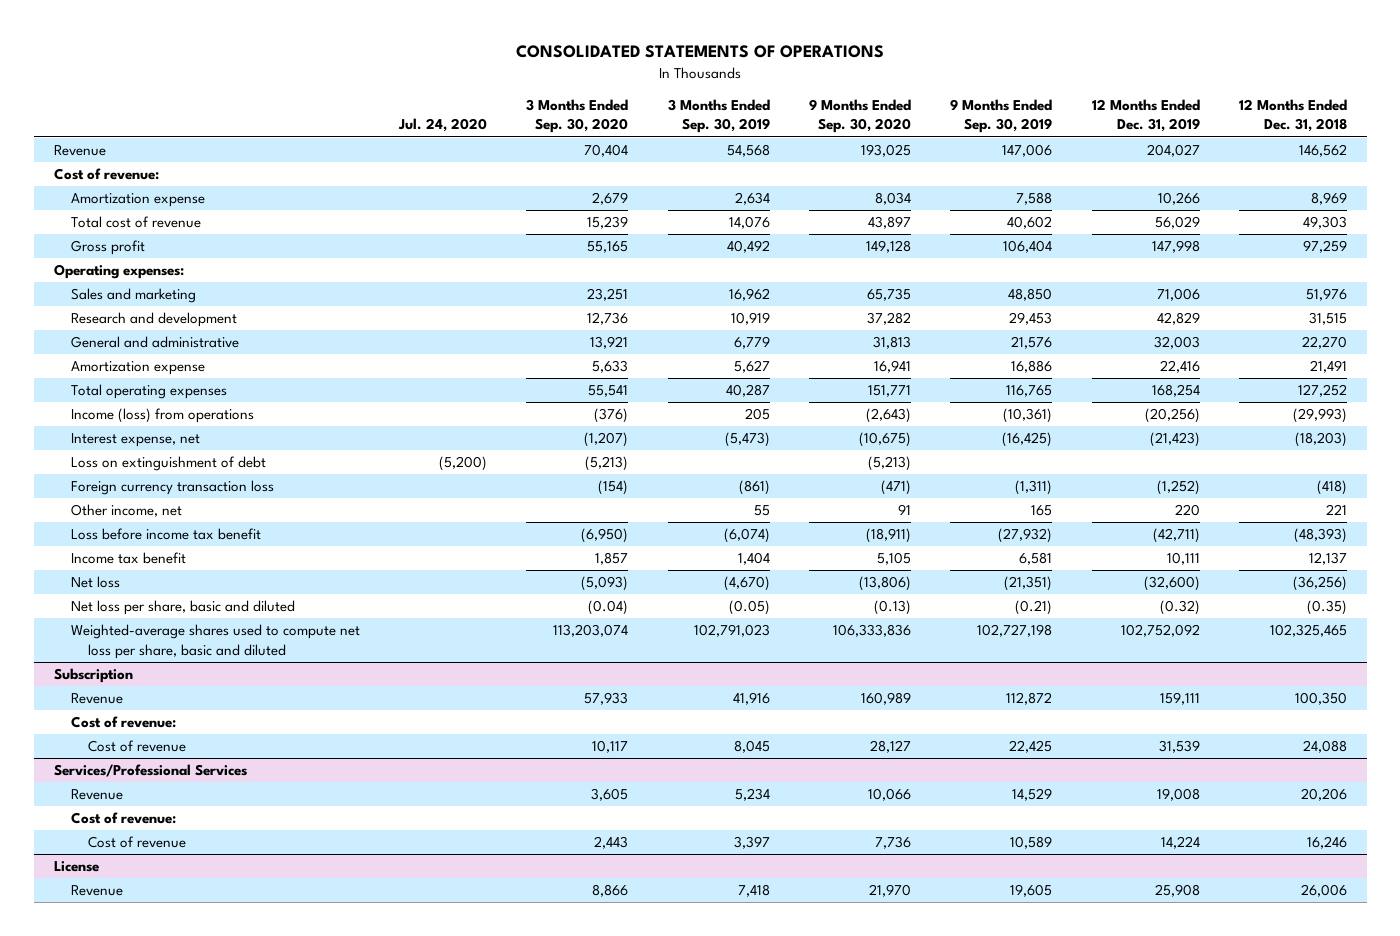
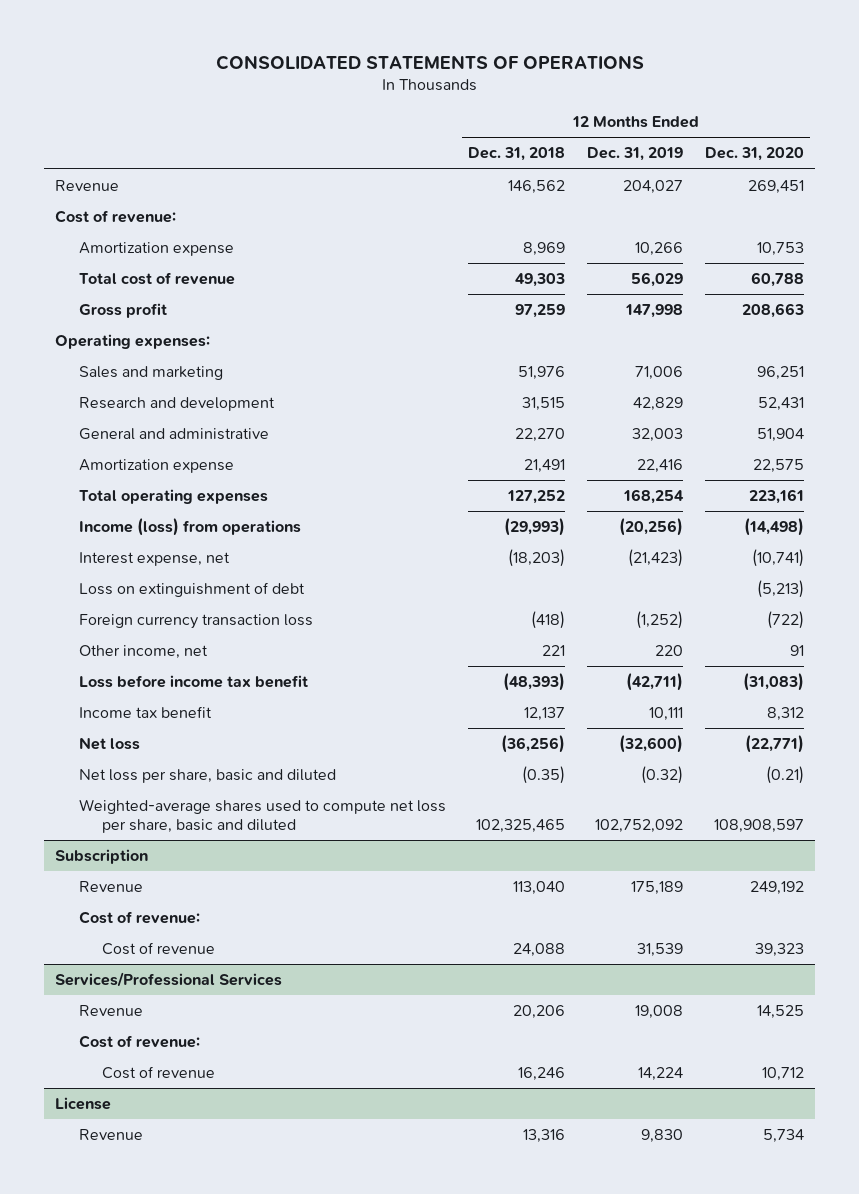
[397,118,487,133] Jul. 24, 2020 -> none
[526,99,629,134] 3 Months Ended Sep. 30, 2020 -> none
[667,99,770,134] 3 Months Ended Sep. 30, 2019 -> none
[808,99,911,134] 9 Months Ended Sep. 30, 2020 -> none
[950,99,1053,134] 9 Months Ended Sep. 30, 2019 -> none
none -> [705,147,805,162] Dec. 31, 2020
[1159,692,1200,706] 159,111 -> [630,881,683,896] 175,189
[1294,692,1347,706] 100,350 -> [512,881,565,896] 113,040
[1154,884,1200,898] 25,908 -> [640,1129,683,1144] 9,830
[1300,884,1347,898] 26,006 -> [522,1129,565,1144] 13,316

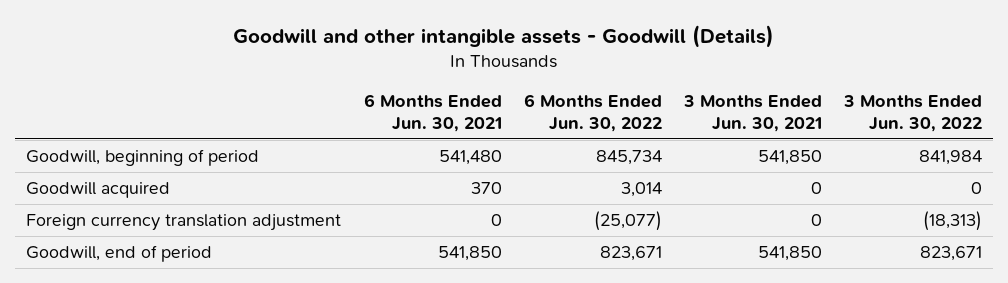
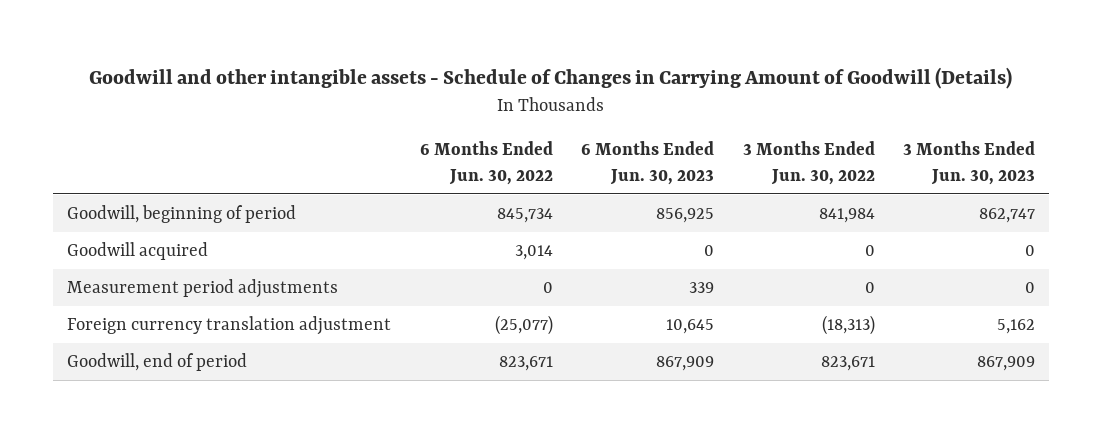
[233,25,775,49] Goodwill and other intangible assets - Goodwill (Details) -> [89,67,1013,90] Goodwill and other intangible assets - Schedule of Changes in Carrying Amount of Goodwill (Details)
[363,94,502,132] 6 Months Ended Jun. 30, 2021 -> none
[682,95,822,132] 3 Months Ended Jun. 30, 2021 -> none
none -> [581,140,715,185] 6 Months Ended Jun. 30, 2023
none -> [902,140,1035,185] 3 Months Ended Jun. 30, 2023
none -> [67,279,339,299] Measurement period adjustments

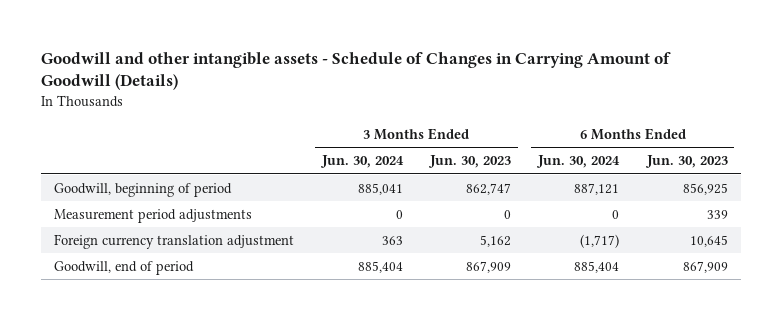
[419,140,553,185] 6 Months Ended Jun. 30, 2022 -> none
[742,140,875,185] 3 Months Ended Jun. 30, 2022 -> none
none -> [319,155,404,169] Jun. 30, 2024
none -> [536,155,621,169] Jun. 30, 2024
[67,242,209,261] Goodwill acquired -> none

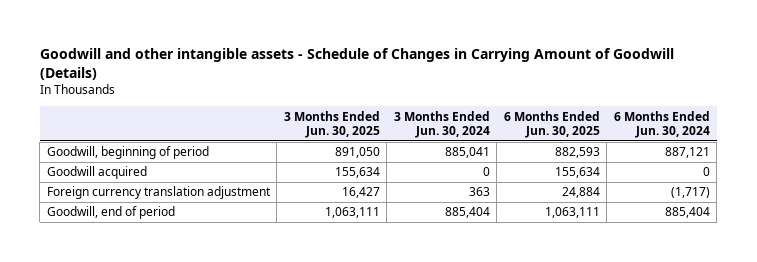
[427,155,511,169] Jun. 30, 2023 -> none
[644,155,728,169] Jun. 30, 2023 -> none
none -> [283,110,380,139] 3 Months Ended Jun. 30, 2025
none -> [503,110,600,139] 6 Months Ended Jun. 30, 2025
[54,209,253,224] Measurement period adjustments -> none
none -> [46,166,147,180] Goodwill acquired

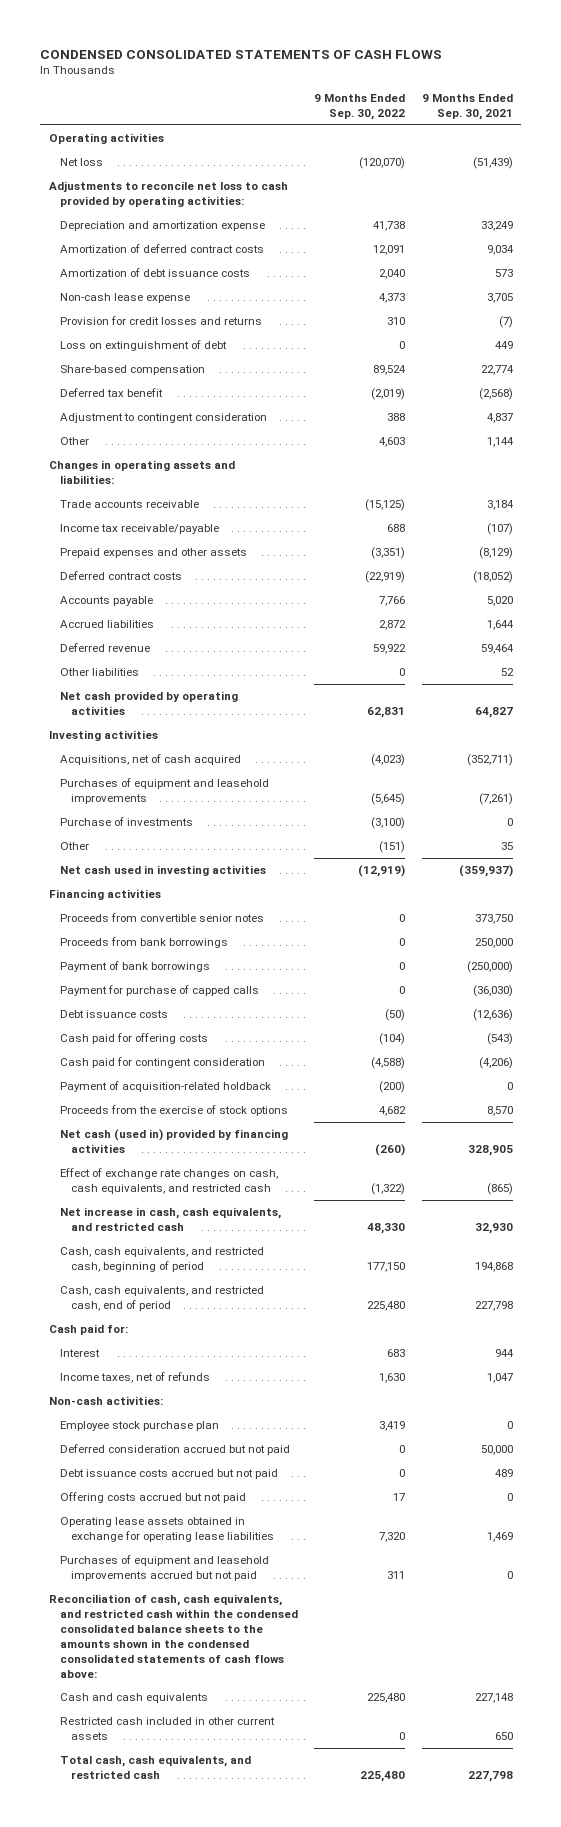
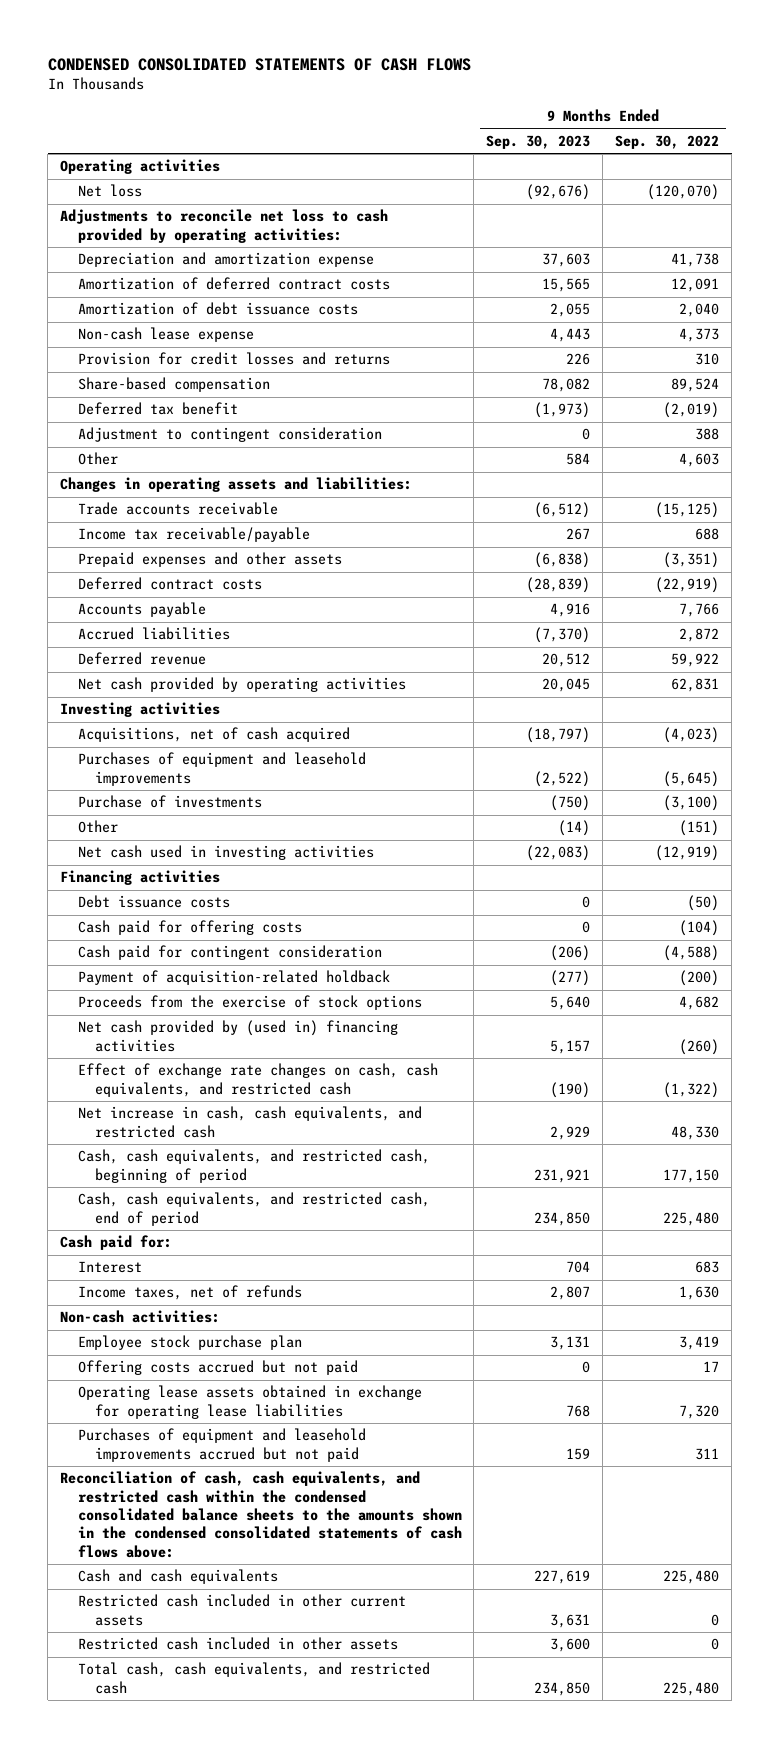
[421,94,513,121] 9 Months Ended Sep. 30, 2021 -> none
none -> [486,134,591,149] Sep. 30, 2023
[59,340,227,352] Loss on extinguishment of debt -> none
[59,668,139,677] Other liabilities -> none
[59,913,264,923] Proceeds from convertible senior notes -> none
[59,937,228,949] Proceeds from bank borrowings -> none
[59,961,210,973] Payment of bank borrowings -> none
[59,985,259,997] Payment for purchase of capped calls -> none
[59,1129,288,1153] Net cash (used in) provided by financing activities -> [77,1020,398,1052] Net cash provided by (used in) financing activities
[59,1444,290,1456] Deferred consideration accrued but not paid -> none
[59,1469,278,1480] Debt issuance costs accrued but not paid -> none
none -> [77,1637,398,1651] Restricted cash included in other assets

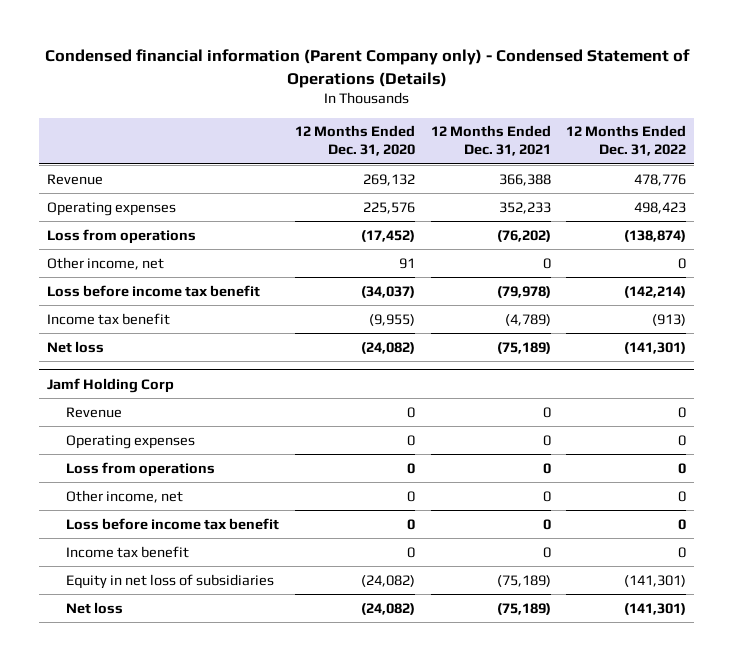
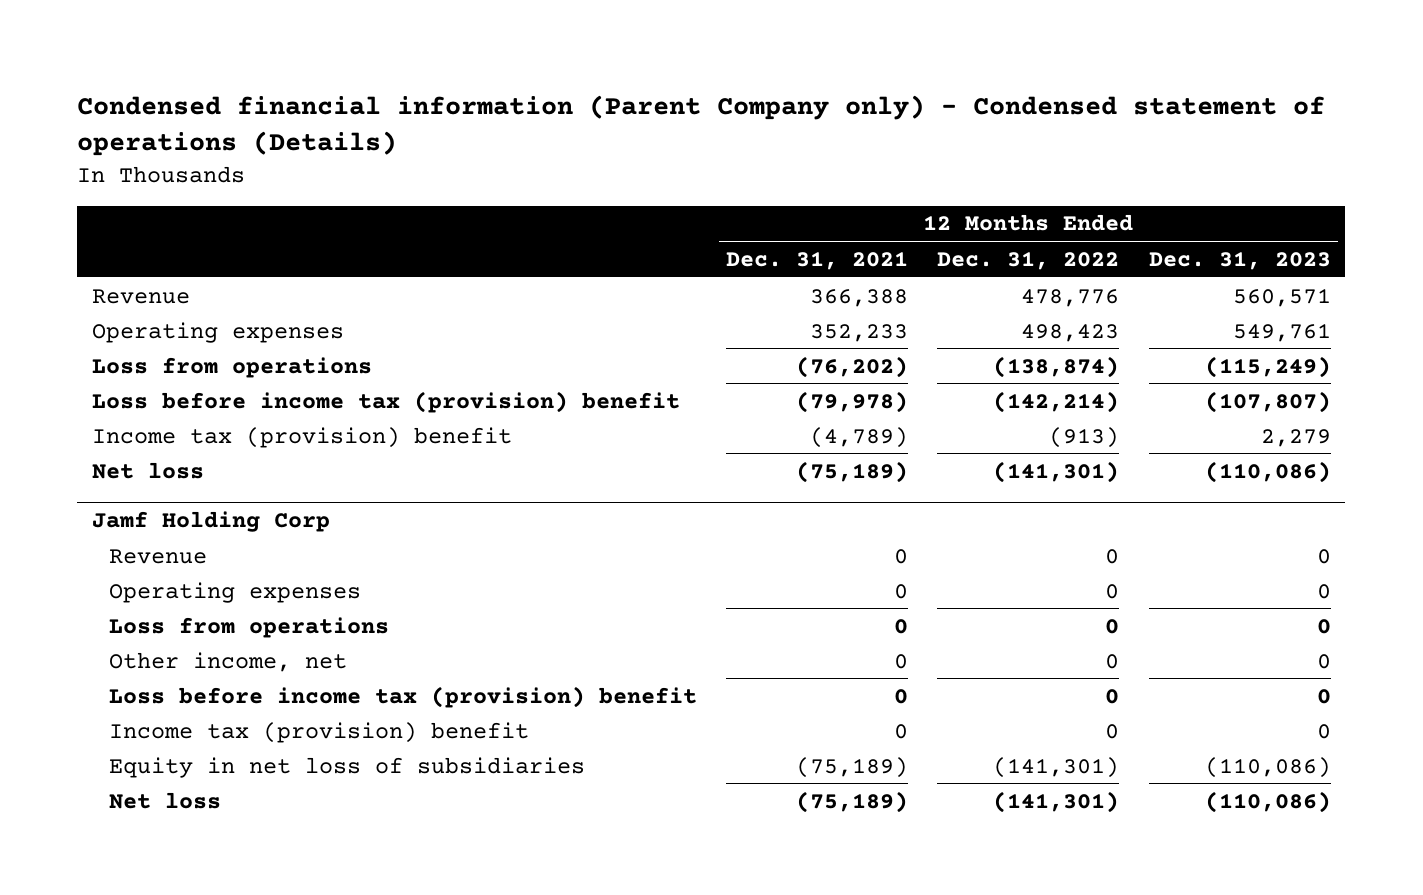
[44,49,690,88] Condensed financial information (Parent Company only) - Condensed Statement of Operations (Details) -> [77,94,1326,157] Condensed financial information (Parent Company only) - Condensed statement of operations (Details)
[294,125,415,157] 12 Months Ended Dec. 31, 2020 -> none
none -> [1148,250,1331,270] Dec. 31, 2023
[47,256,165,270] Other income, net -> none
[47,284,261,297] Loss before income tax benefit -> [92,390,681,413] Loss before income tax (provision) benefit
[47,312,171,325] Income tax benefit -> [92,426,513,448] Income tax (provision) benefit
[65,517,279,530] Loss before income tax benefit -> [108,685,697,708] Loss before income tax (provision) benefit
[65,545,189,558] Income tax benefit -> [108,721,529,743] Income tax (provision) benefit

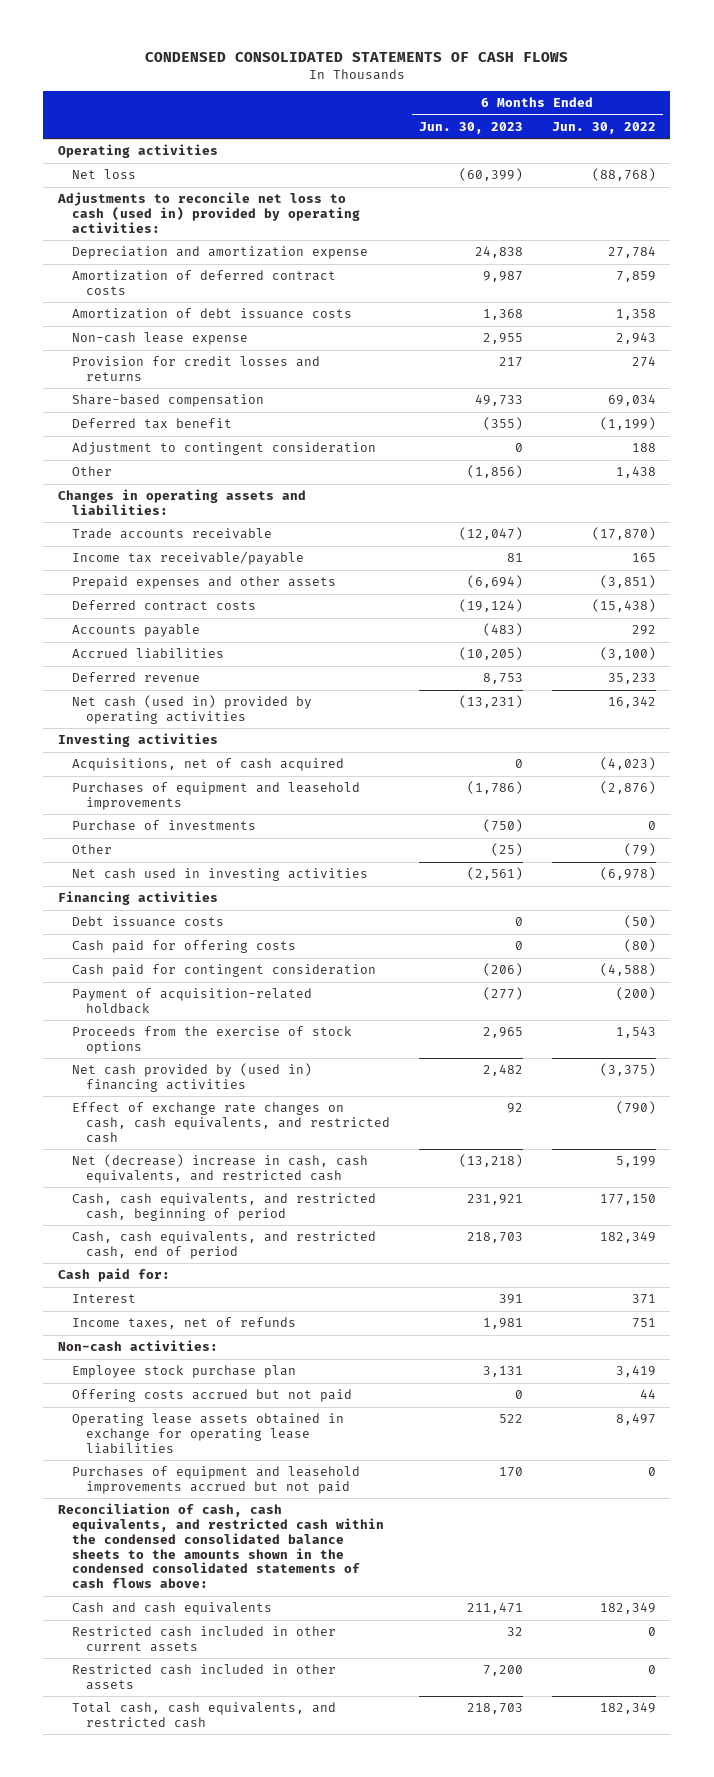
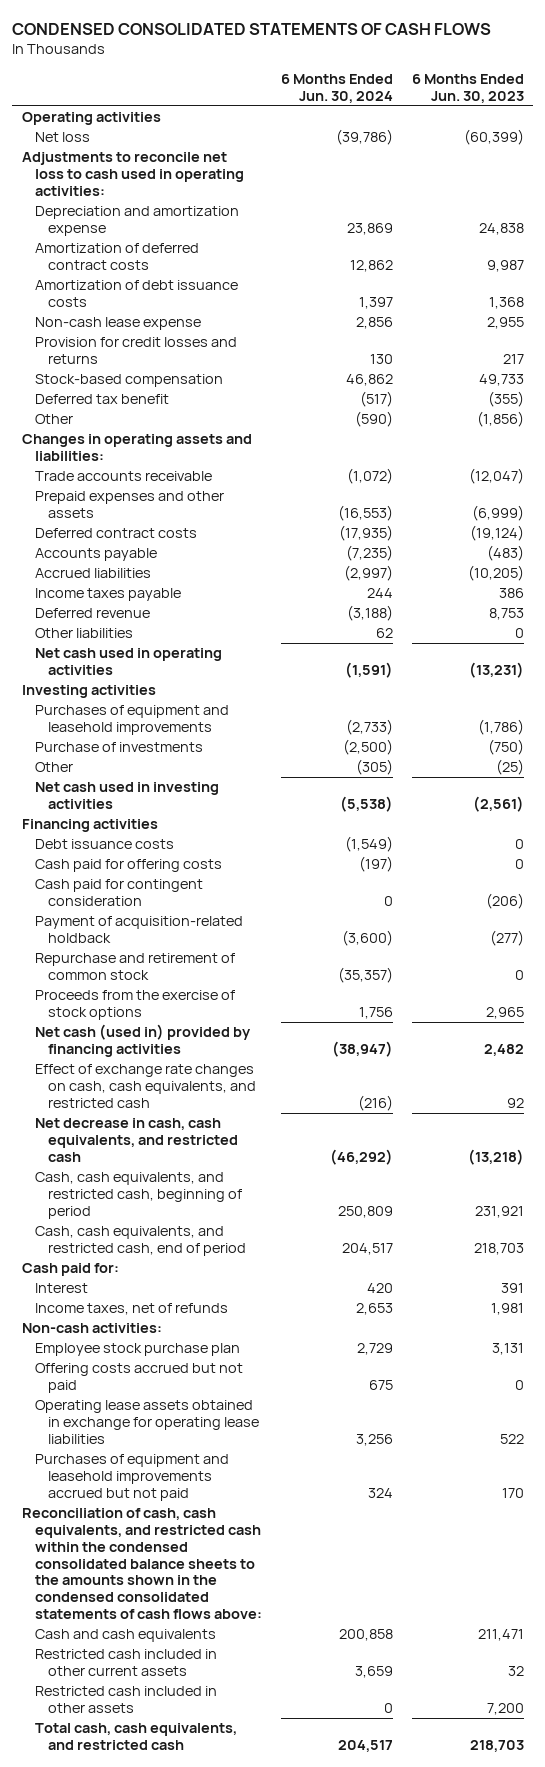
[551,121,656,134] Jun. 30, 2022 -> none
none -> [280,74,393,103] 6 Months Ended Jun. 30, 2024
[56,192,360,233] Adjustments to reconcile net loss to cash (used in) provided by operating activities: -> [21,152,244,196] Adjustments to reconcile net loss to cash used in operating activities:
[71,394,264,408] Share-based compensation -> [34,374,223,388] Stock-based compensation
[71,442,376,456] Adjustment to contingent consideration -> none
[71,551,304,566] Income tax receivable/payable -> none
[466,575,523,589] (6,694) -> [471,505,524,522] (6,999)
none -> [34,588,181,602] Income taxes payable
none -> [34,628,133,639] Other liabilities
[71,695,312,724] Net cash (used in) provided by operating activities -> [34,648,222,676] Net cash used in operating activities
[71,758,344,772] Acquisitions, net of cash acquired -> none
none -> [34,953,235,981] Repurchase and retirement of common stock
[71,1063,312,1092] Net cash provided by (used in) financing activities -> [34,1024,251,1058] Net cash (used in) provided by financing activities
[71,1154,368,1183] Net (decrease) increase in cash, cash equivalents, and restricted cash -> [34,1118,238,1162] Net decrease in cash, cash equivalents, and restricted cash

